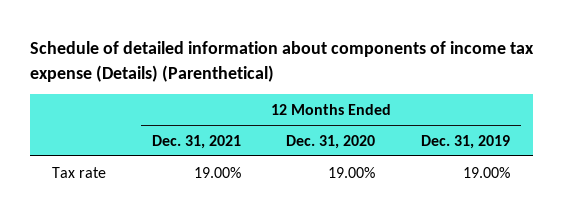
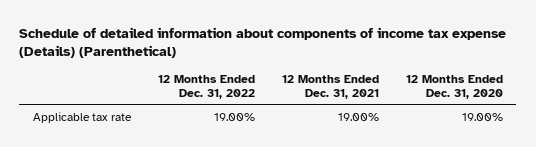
[421,134,511,149] Dec. 31, 2019 -> none
none -> [157,75,255,100] 12 Months Ended Dec. 31, 2022
[52,166,107,178] Tax rate -> [32,112,132,124] Applicable tax rate

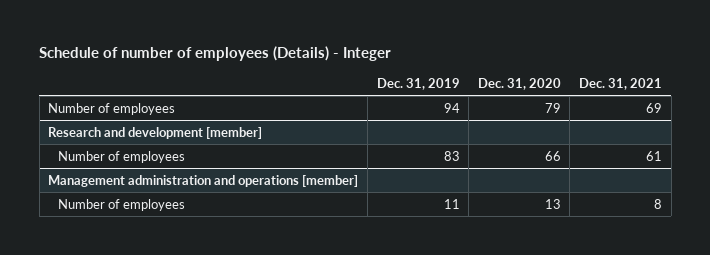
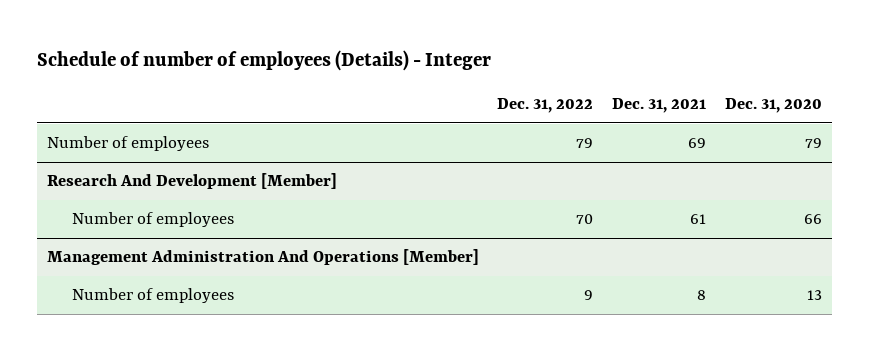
[376,77,460,90] Dec. 31, 2019 -> none
none -> [497,98,594,114] Dec. 31, 2022
[48,126,263,139] Research and development [member] -> [46,173,337,190] Research And Development [Member]
[48,174,359,187] Management administration and operations [member] -> [46,249,479,266] Management Administration And Operations [Member]

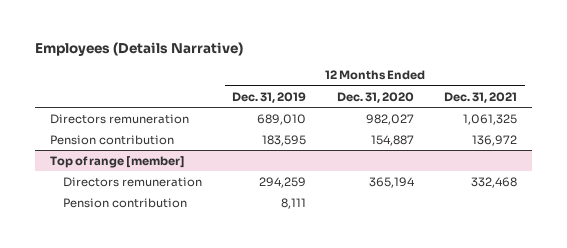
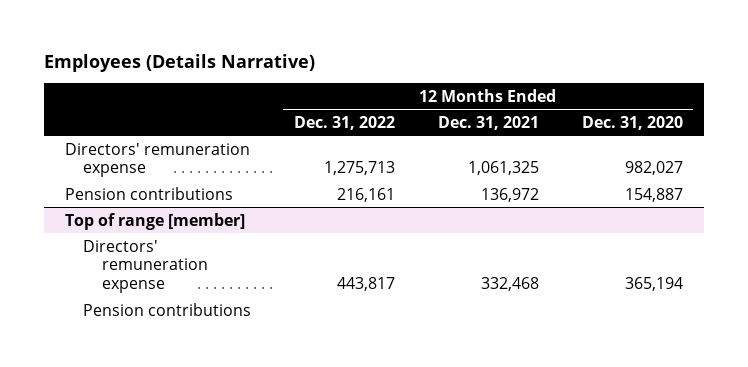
[232,91,307,103] Dec. 31, 2019 -> none
none -> [294,115,396,130] Dec. 31, 2022
[49,114,189,125] Directors remuneration -> [64,142,250,178] Directors' remuneration expense
[49,135,174,146] Pension contribution -> [64,186,233,200] Pension contributions
[63,177,203,188] Directors remuneration -> [83,239,208,294] Directors' remuneration expense
[63,198,188,209] Pension contribution -> [83,302,252,316] Pension contributions

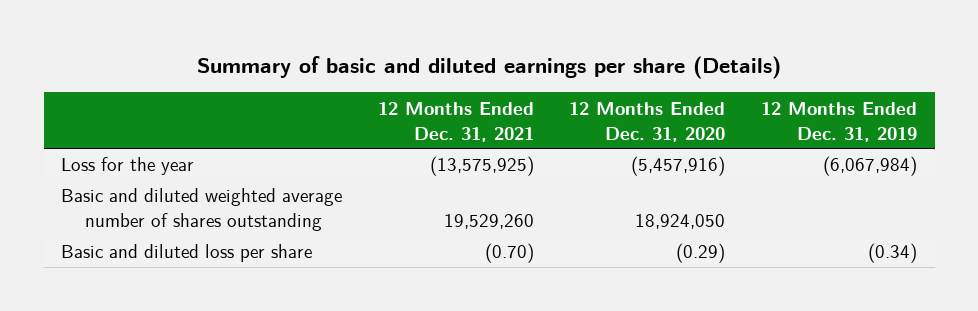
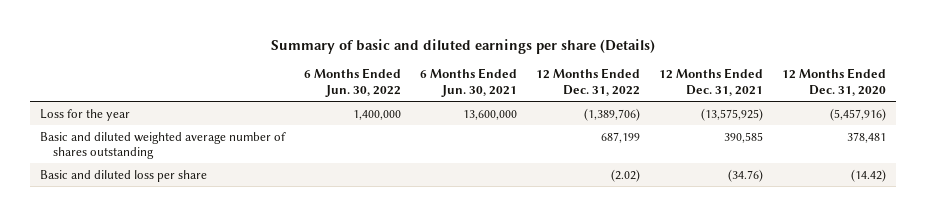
[760,101,917,142] 12 Months Ended Dec. 31, 2019 -> none
none -> [303,68,401,97] 6 Months Ended Jun. 30, 2022
none -> [419,68,517,97] 6 Months Ended Jun. 30, 2021
none -> [535,68,640,96] 12 Months Ended Dec. 31, 2022
[443,214,534,230] 19,529,260 -> [724,131,764,143] 390,585
[635,214,726,230] 18,924,050 -> [847,131,887,143] 378,481
[484,243,534,264] (0.70) -> [728,168,764,182] (34.76)
[676,243,726,264] (0.29) -> [851,168,887,182] (14.42)

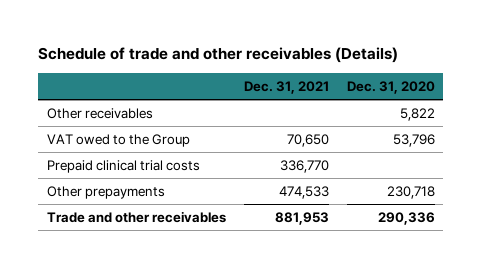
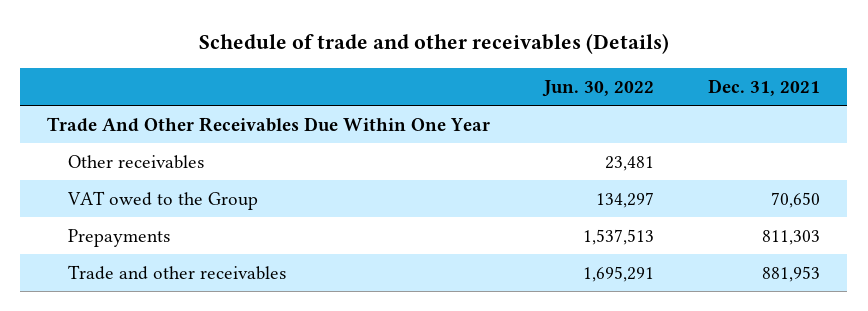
[346,80,435,94] Dec. 31, 2020 -> none
none -> [542,79,655,97] Jun. 30, 2022
none -> [47,116,491,132] Trade And Other Receivables Due Within One Year
[47,160,201,174] Prepaid clinical trial costs -> none
[47,186,166,200] Other prepayments -> [68,228,171,247] Prepayments
[278,186,329,200] 474,533 -> [762,229,821,245] 811,303

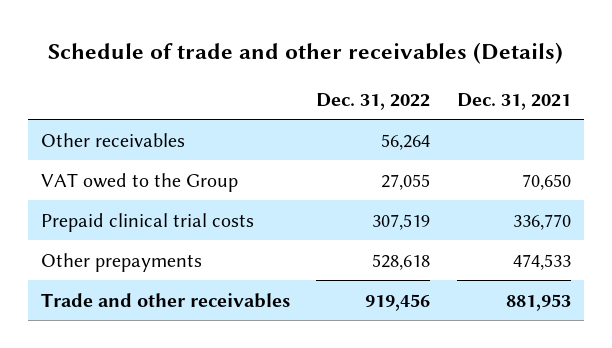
[542,79,655,97] Jun. 30, 2022 -> none
none -> [316,92,431,110] Dec. 31, 2022
[47,116,491,132] Trade And Other Receivables Due Within One Year -> none
none -> [40,212,254,232] Prepaid clinical trial costs
[68,228,171,247] Prepayments -> [40,252,202,272] Other prepayments
[762,229,821,245] 811,303 -> [512,253,571,270] 474,533

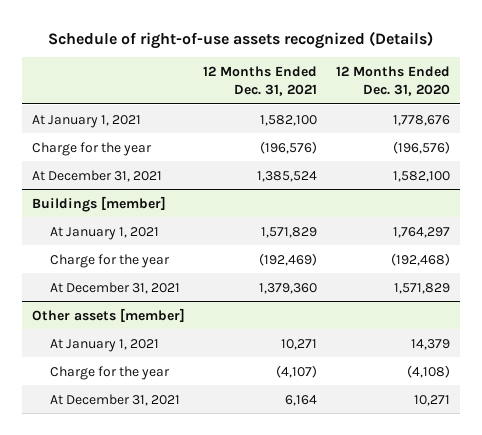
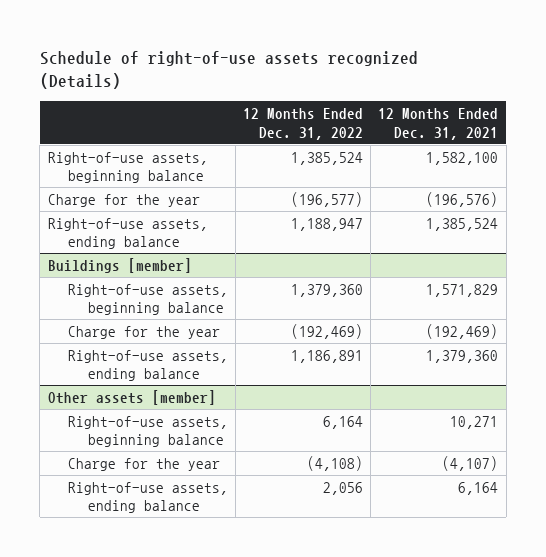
[336,66,451,96] 12 Months Ended Dec. 31, 2020 -> none
none -> [243,108,364,140] 12 Months Ended Dec. 31, 2022
[31,114,141,128] At January 1, 2021 -> [47,151,208,184] Right-of-use assets, beginning balance
[31,169,162,182] At December 31, 2021 -> [47,217,208,250] Right-of-use assets, ending balance
[49,226,159,240] At January 1, 2021 -> [67,283,228,316] Right-of-use assets, beginning balance
[49,281,180,294] At December 31, 2021 -> [67,349,228,382] Right-of-use assets, ending balance
[49,338,159,352] At January 1, 2021 -> [67,415,228,448] Right-of-use assets, beginning balance
[49,393,180,406] At December 31, 2021 -> [67,481,228,514] Right-of-use assets, ending balance

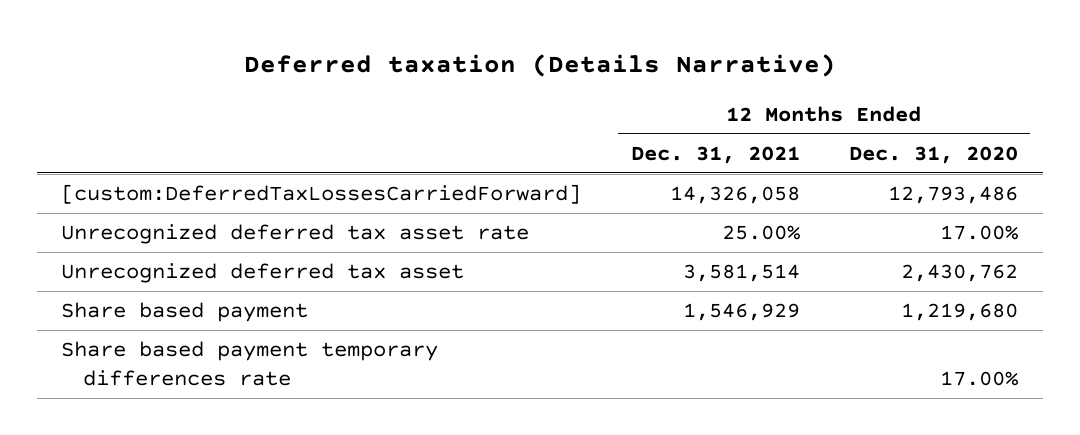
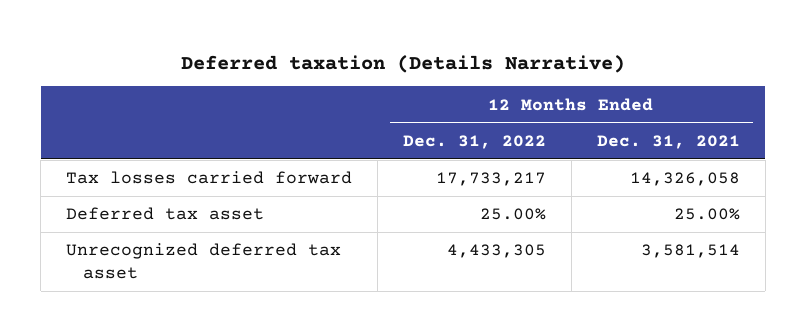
[849,145,1019,164] Dec. 31, 2020 -> none
none -> [402,134,546,149] Dec. 31, 2022
[61,184,582,205] [custom:DeferredTaxLossesCarriedForward] -> [66,171,353,185] Tax losses carried forward
[61,224,530,245] Unrecognized deferred tax asset rate -> [66,207,265,221] Deferred tax asset
[61,302,309,323] Share based payment -> none
[61,341,439,387] Share based payment temporary differences rate -> none

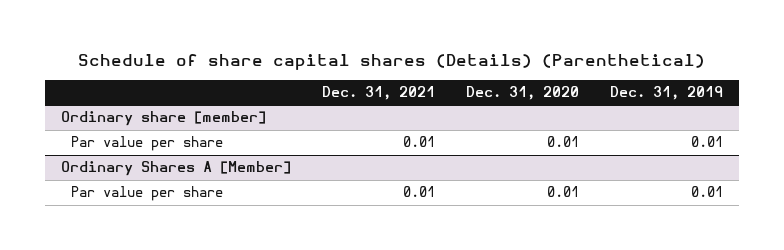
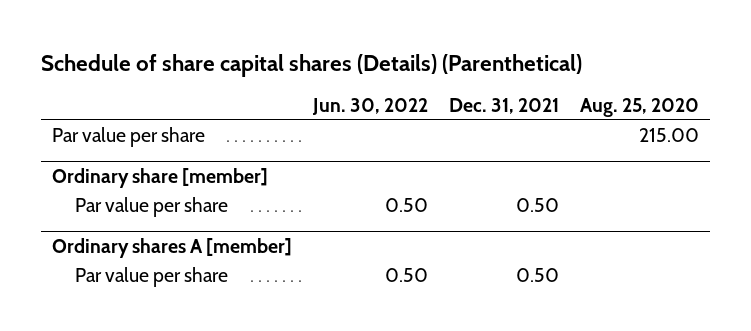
[466,86,580,101] Dec. 31, 2020 -> none
[610,86,724,101] Dec. 31, 2019 -> none
none -> [311,97,428,115] Jun. 30, 2022
none -> [580,97,700,117] Aug. 25, 2020
none -> [51,127,205,148] Par value per share
[402,136,435,148] 0.01 -> [516,198,560,213] 0.50
[60,161,291,177] Ordinary Shares A [Member] -> [51,237,292,258] Ordinary shares A [member]
[402,186,435,198] 0.01 -> [516,268,560,283] 0.50

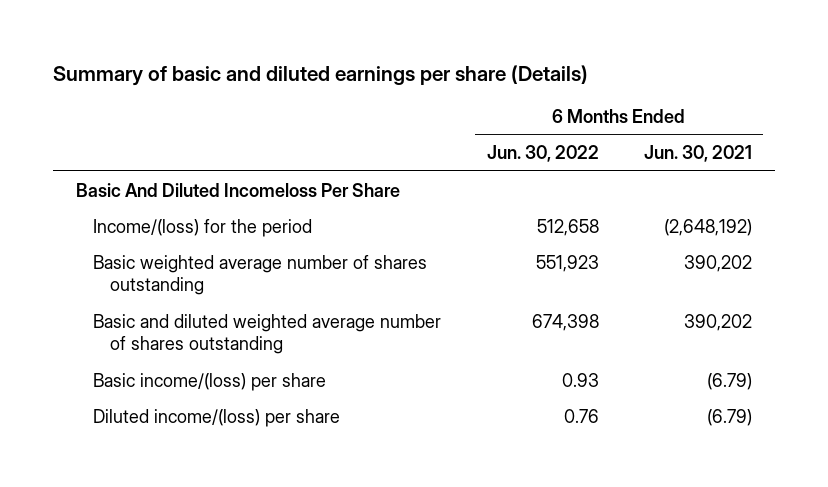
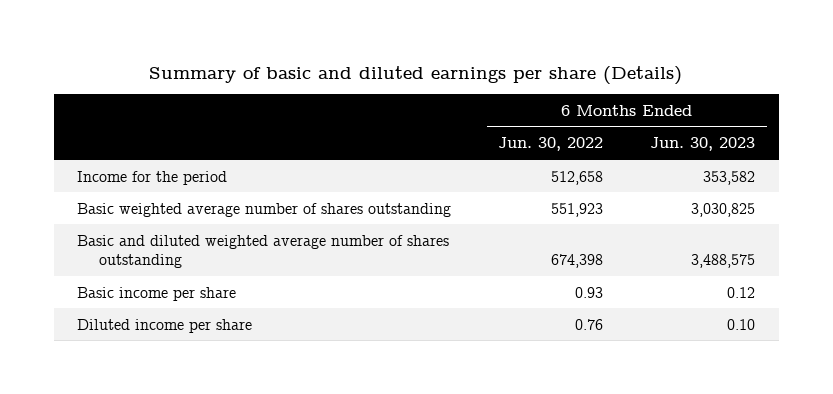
[643,145,752,163] Jun. 30, 2021 -> none
none -> [650,137,756,152] Jun. 30, 2023
[75,182,400,197] Basic And Diluted Incomeloss Per Share -> none
[93,218,313,237] Income/(loss) for the period -> [77,170,228,185] Income for the period
[93,372,327,391] Basic income/(loss) per share -> [77,286,237,301] Basic income per share
[93,408,341,427] Diluted income/(loss) per share -> [77,318,253,333] Diluted income per share

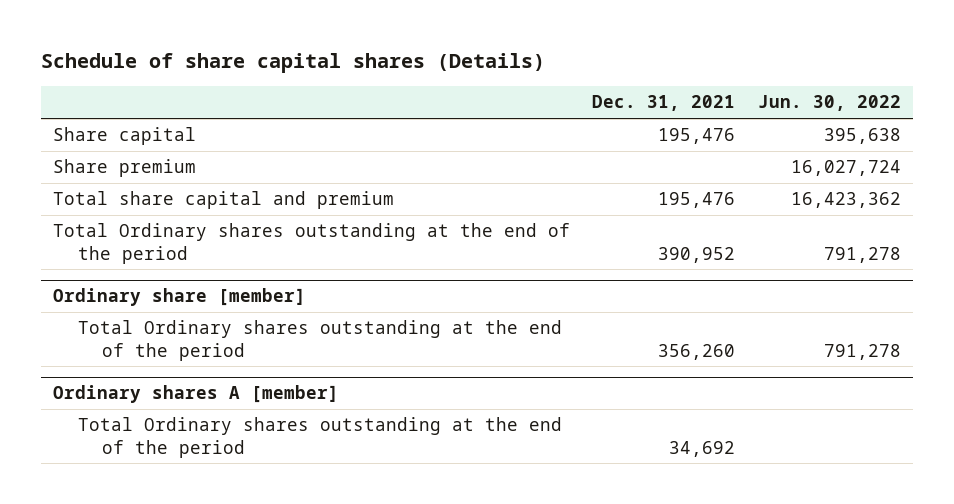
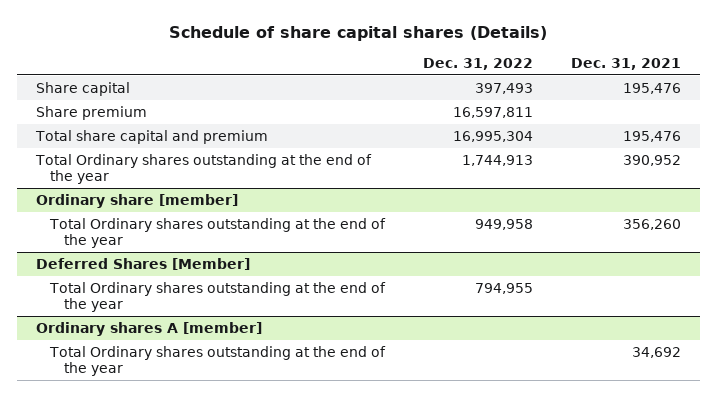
[758,95,902,112] Jun. 30, 2022 -> none
none -> [423,57,534,70] Dec. 31, 2022
[52,223,570,264] Total Ordinary shares outstanding at the end of the period -> [34,153,372,185] Total Ordinary shares outstanding at the end of the year
[77,320,562,361] Total Ordinary shares outstanding at the end of the period -> [48,217,386,249] Total Ordinary shares outstanding at the end of the year
none -> [35,257,250,270] Deferred Shares [Member]
none -> [48,281,386,313] Total Ordinary shares outstanding at the end of the year
[77,417,562,458] Total Ordinary shares outstanding at the end of the period -> [48,345,386,377] Total Ordinary shares outstanding at the end of the year

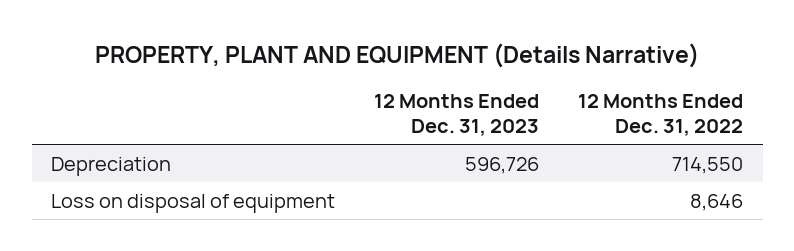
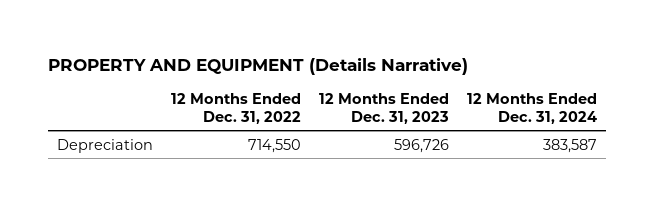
[95,42,700,68] PROPERTY, PLANT AND EQUIPMENT (Details Narrative) -> [48,57,469,75] PROPERTY AND EQUIPMENT (Details Narrative)
none -> [467,93,598,124] 12 Months Ended Dec. 31, 2024
[51,193,336,213] Loss on disposal of equipment -> none

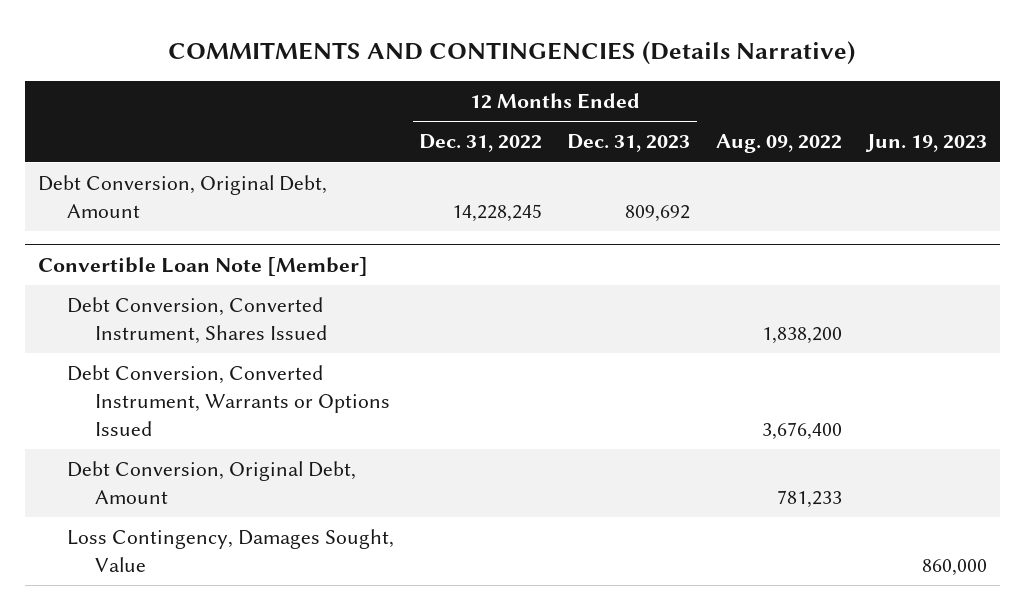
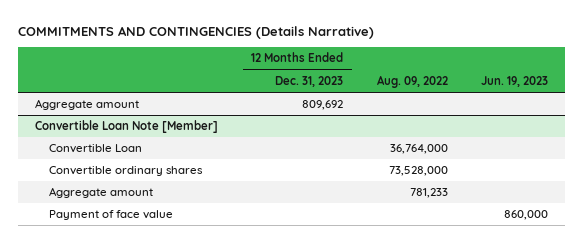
[418,134,542,153] Dec. 31, 2022 -> none
[37,175,327,219] Debt Conversion, Original Debt, Amount -> [34,99,139,111] Aggregate amount
[66,297,328,345] Debt Conversion, Converted Instrument, Shares Issued -> none
[66,365,391,436] Debt Conversion, Converted Instrument, Warrants or Options Issued -> none
none -> [48,144,142,154] Convertible Loan
none -> [48,166,203,177] Convertible ordinary shares
[66,461,356,505] Debt Conversion, Original Debt, Amount -> [48,187,153,199] Aggregate amount
[66,529,394,573] Loss Contingency, Damages Sought, Value -> [48,210,173,221] Payment of face value

